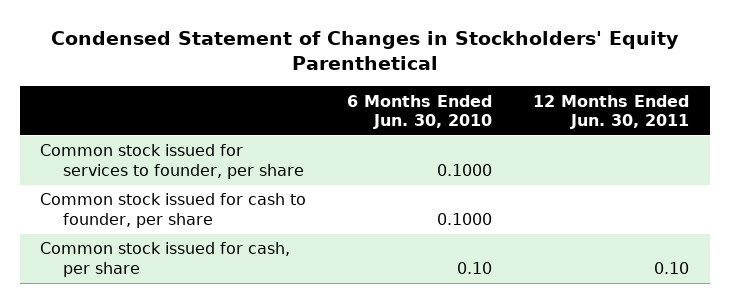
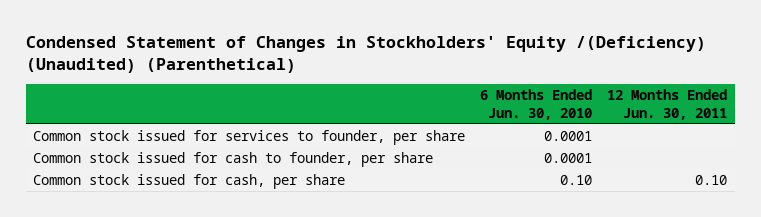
[50,30,679,71] Condensed Statement of Changes in Stockholders' Equity Parenthetical -> [25,35,706,73] Condensed Statement of Changes in Stockholders' Equity /(Deficiency) (Unaudited) (Parenthetical)
[437,164,493,177] 0.1000 -> [544,131,593,142] 0.0001
[437,213,493,226] 0.1000 -> [544,153,593,164] 0.0001

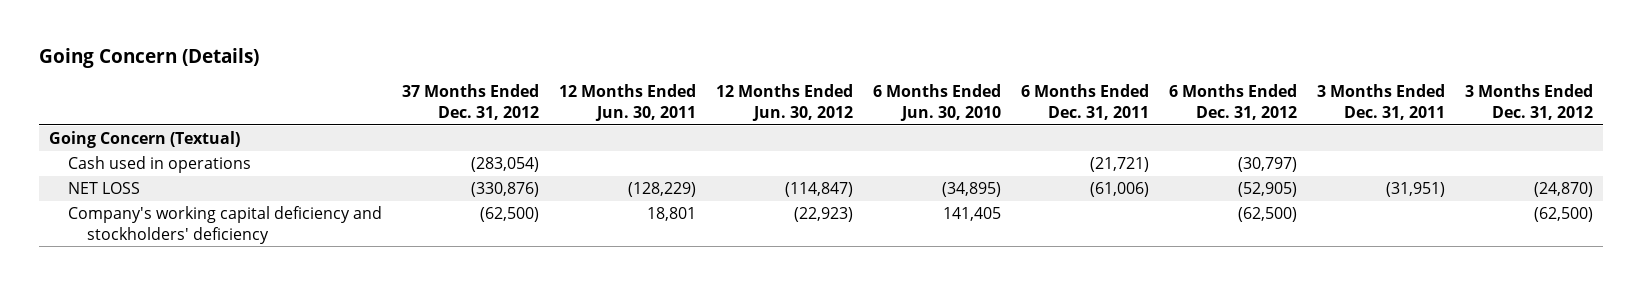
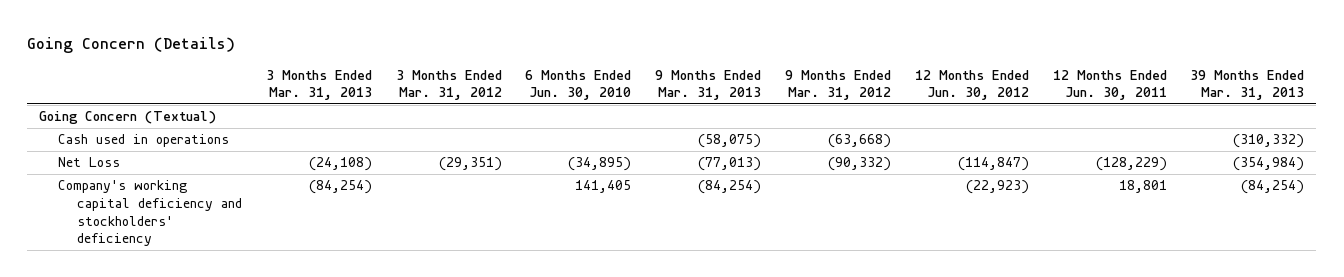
[401,84,539,120] 37 Months Ended Dec. 31, 2012 -> none
[1020,84,1149,120] 6 Months Ended Dec. 31, 2011 -> none
[1168,84,1297,120] 6 Months Ended Dec. 31, 2012 -> none
[1316,84,1445,120] 3 Months Ended Dec. 31, 2011 -> none
[1464,84,1593,120] 3 Months Ended Dec. 31, 2012 -> none
none -> [265,69,372,101] 3 Months Ended Mar. 31, 2013
none -> [395,69,502,101] 3 Months Ended Mar. 31, 2012
none -> [655,69,762,101] 9 Months Ended Mar. 31, 2013
none -> [785,69,892,101] 9 Months Ended Mar. 31, 2012
none -> [1190,69,1305,101] 39 Months Ended Mar. 31, 2013
[67,182,140,195] NET LOSS -> [58,157,121,168] Net Loss

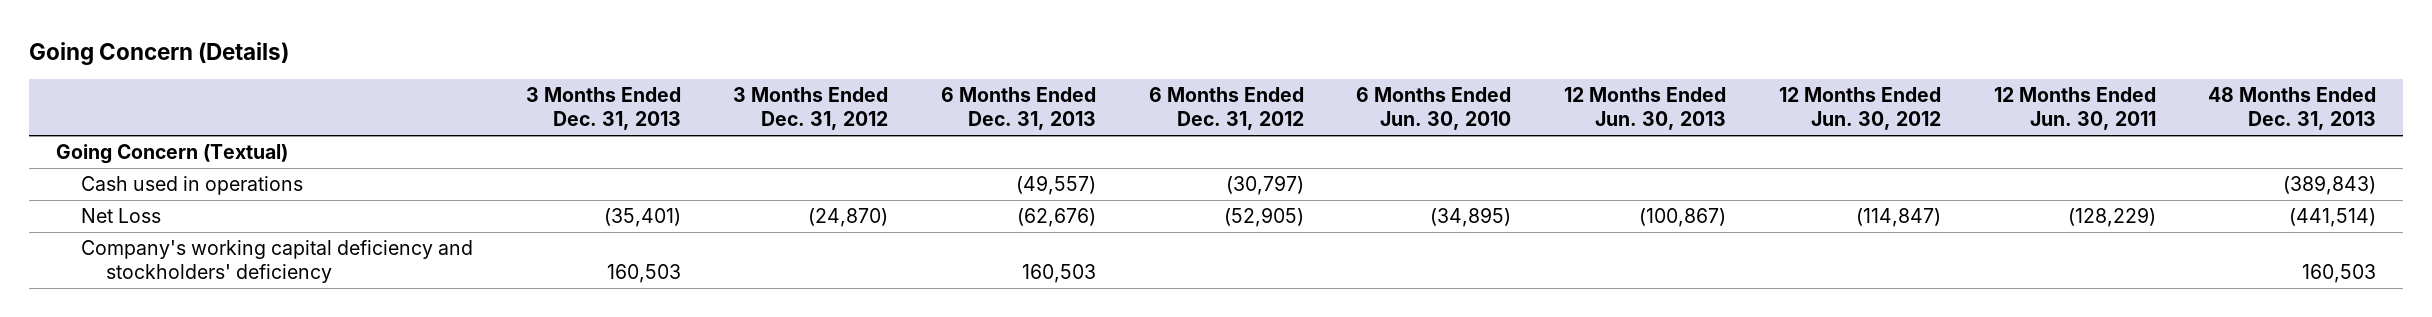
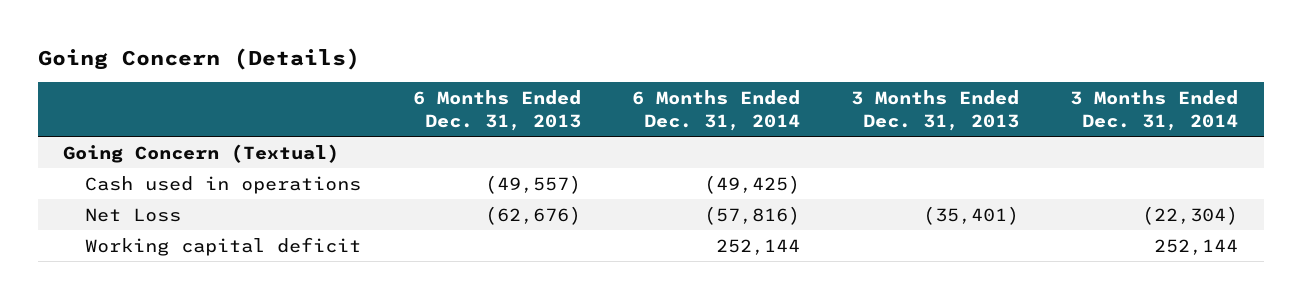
[733,87,889,131] 3 Months Ended Dec. 31, 2012 -> none
[1148,87,1304,131] 6 Months Ended Dec. 31, 2012 -> none
[1356,87,1512,131] 6 Months Ended Jun. 30, 2010 -> none
[1564,87,1727,131] 12 Months Ended Jun. 30, 2013 -> none
[1778,87,1941,131] 12 Months Ended Jun. 30, 2012 -> none
[1993,87,2156,131] 12 Months Ended Jun. 30, 2011 -> none
[2208,87,2377,131] 48 Months Ended Dec. 31, 2013 -> none
none -> [631,90,800,131] 6 Months Ended Dec. 31, 2014
none -> [1070,90,1239,131] 3 Months Ended Dec. 31, 2014
[80,240,473,284] Company's working capital deficiency and stockholders' deficiency -> none
none -> [85,236,362,256] Working capital deficit

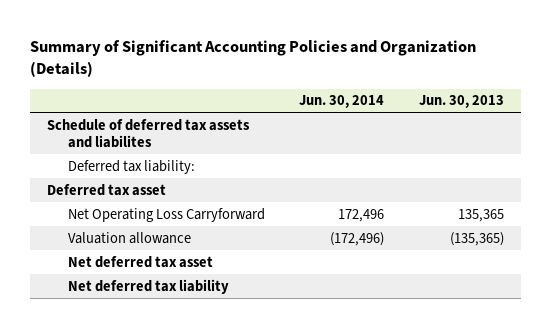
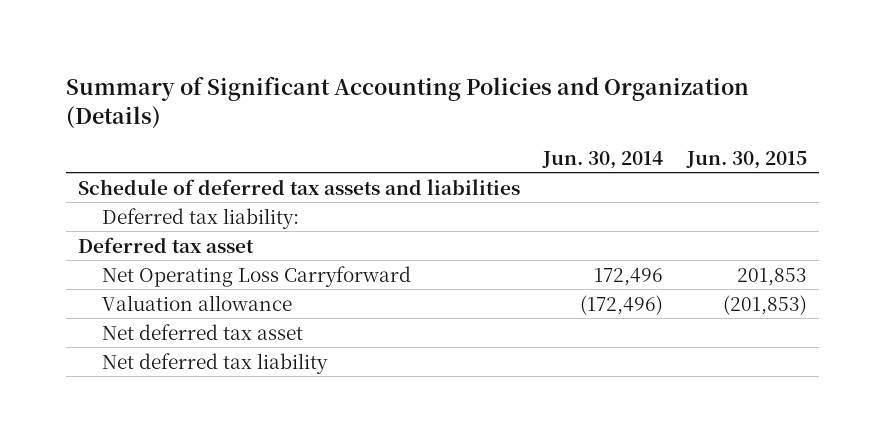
[418,95,504,109] Jun. 30, 2013 -> none
none -> [686,150,808,169] Jun. 30, 2015
[46,118,250,148] Schedule of deferred tax assets and liabilites -> [77,178,520,195] Schedule of deferred tax assets and liabilities

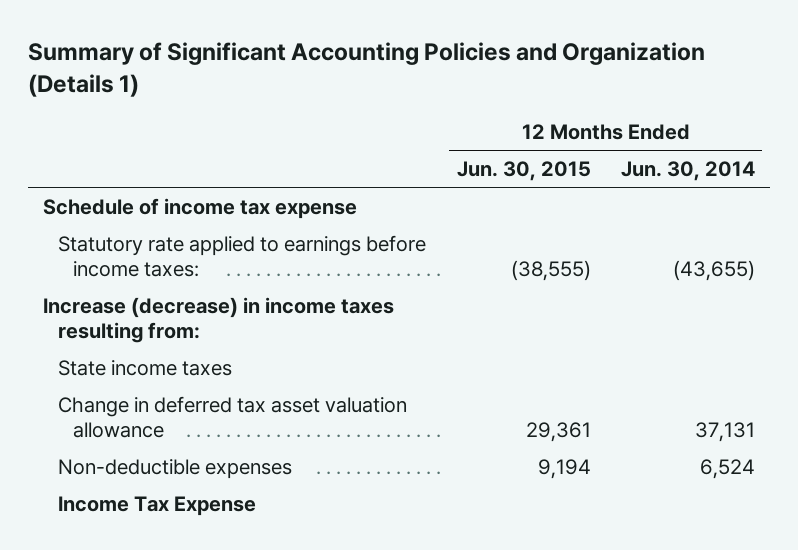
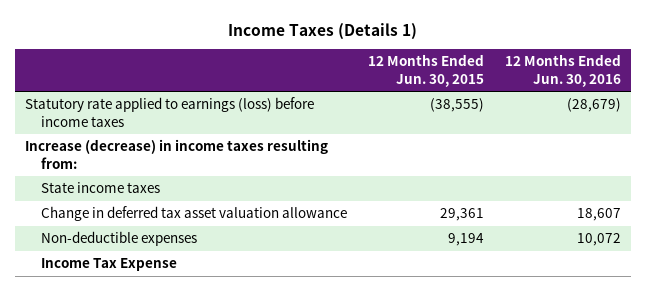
[28,42,706,98] Summary of Significant Accounting Policies and Organization (Details 1) -> [227,22,417,40] Income Taxes (Details 1)
[620,160,755,181] Jun. 30, 2014 -> none
none -> [504,54,621,87] 12 Months Ended Jun. 30, 2016
[43,197,358,219] Schedule of income tax expense -> none
[58,234,427,277] Statutory rate applied to earnings before income taxes: -> [25,97,315,127] Statutory rate applied to earnings (loss) before income taxes

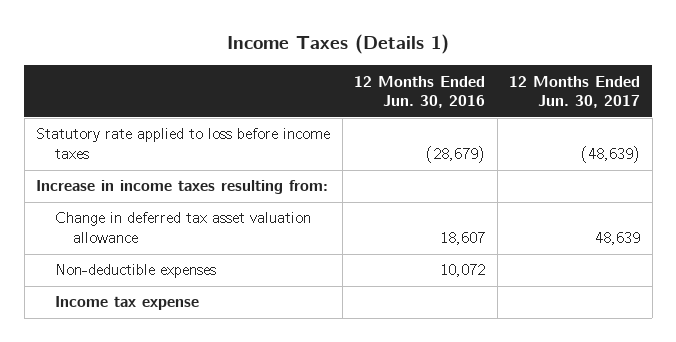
[367,54,484,87] 12 Months Ended Jun. 30, 2015 -> none
none -> [509,75,641,109] 12 Months Ended Jun. 30, 2017
[41,182,161,194] State income taxes -> none
[25,97,315,127] Statutory rate applied to earnings (loss) before income taxes -> [36,128,331,160] Statutory rate applied to loss before income taxes
[25,139,329,169] Increase (decrease) in income taxes resulting from: -> [36,180,329,195] Increase in income taxes resulting from:
[41,258,178,272] Income Tax Expense -> [54,296,199,311] Income tax expense

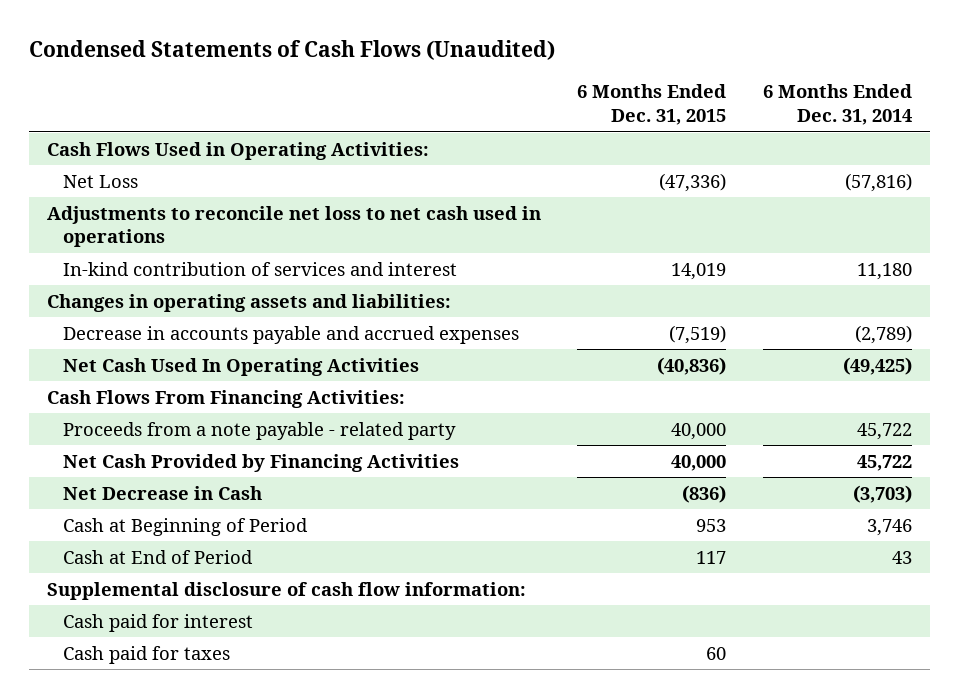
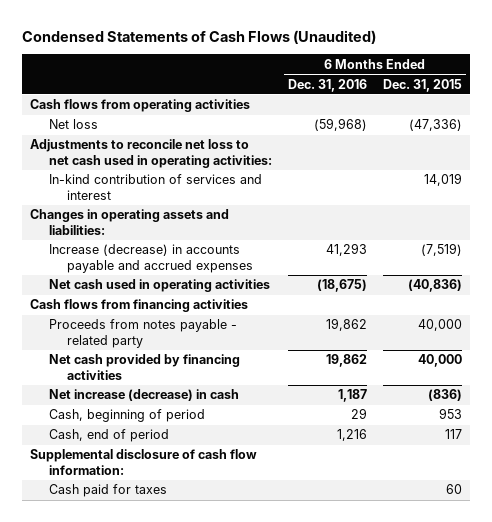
[762,84,912,125] 6 Months Ended Dec. 31, 2014 -> none
none -> [287,78,367,92] Dec. 31, 2016
[46,141,429,160] Cash Flows Used in Operating Activities: -> [30,99,251,113] Cash flows from operating activities
[63,174,139,188] Net Loss -> [48,119,98,130] Net loss
[46,205,541,248] Adjustments to reconcile net loss to net cash used in operations -> [30,139,272,168] Adjustments to reconcile net loss to net cash used in operating activities:
[63,325,520,344] Decrease in accounts payable and accrued expenses -> [48,244,254,273] Increase (decrease) in accounts payable and accrued expenses
[63,357,420,376] Net Cash Used In Operating Activities -> [48,279,270,293] Net cash used in operating activities
[46,389,405,408] Cash Flows From Financing Activities: -> [30,299,249,313] Cash flows from financing activities
[63,421,457,440] Proceeds from a note payable - related party -> [48,319,237,348] Proceeds from notes payable - related party
[63,453,460,472] Net Cash Provided by Financing Activities -> [48,354,240,380] Net cash provided by financing activities
[63,485,263,500] Net Decrease in Cash -> [48,389,239,402] Net increase (decrease) in cash
[63,517,309,536] Cash at Beginning of Period -> [48,409,205,423] Cash, beginning of period
[63,549,254,564] Cash at End of Period -> [48,429,169,443] Cash, end of period
[63,613,254,632] Cash paid for interest -> none

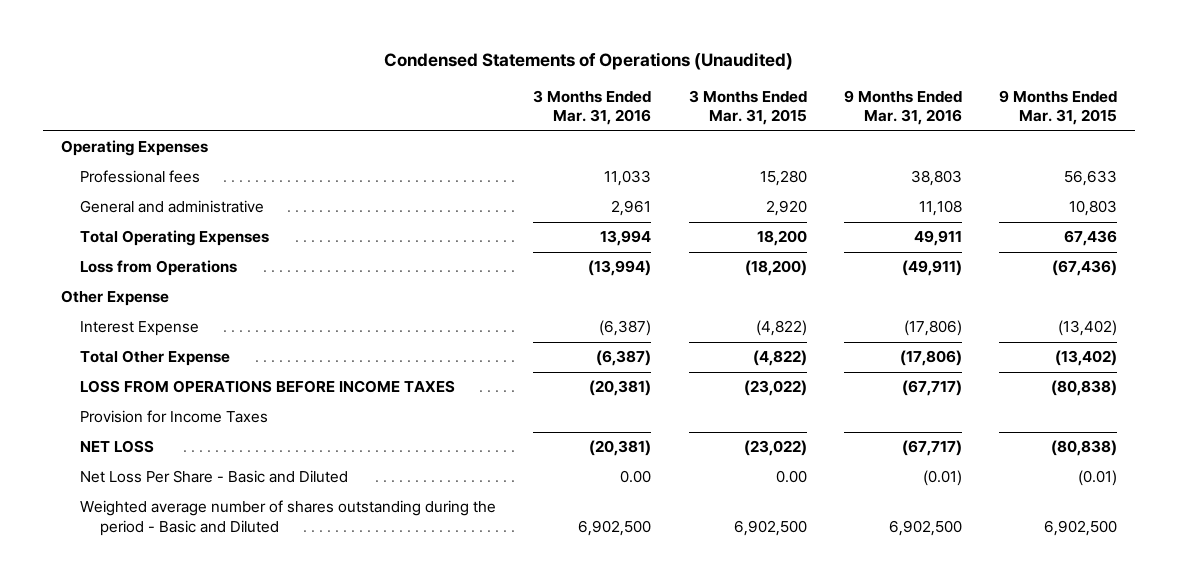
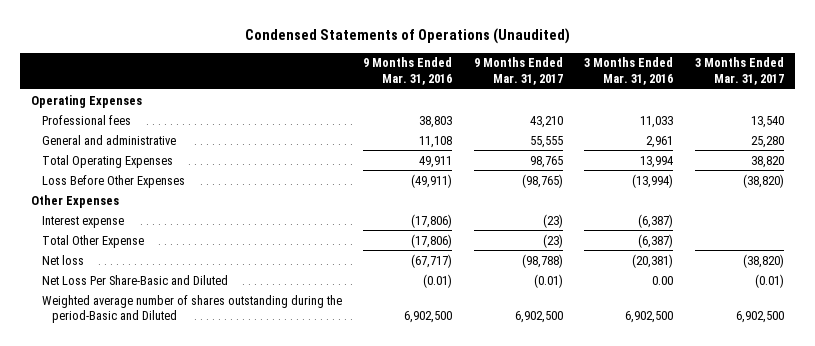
[688,89,807,126] 3 Months Ended Mar. 31, 2015 -> none
[998,89,1117,126] 9 Months Ended Mar. 31, 2015 -> none
none -> [473,57,563,86] 9 Months Ended Mar. 31, 2017
none -> [694,57,784,86] 3 Months Ended Mar. 31, 2017
[80,260,238,277] Loss from Operations -> [41,174,185,188] Loss Before Other Expenses
[61,290,170,307] Other Expense -> [31,194,120,208] Other Expenses
[80,321,200,337] Interest Expense -> [41,215,124,228] Interest expense
[80,380,456,394] LOSS FROM OPERATIONS BEFORE INCOME TAXES -> none
[80,410,269,424] Provision for Income Taxes -> none
[80,440,155,454] NET LOSS -> [41,254,84,265] Net loss
[80,470,349,484] Net Loss Per Share - Basic and Diluted -> [41,274,228,285] Net Loss Per Share-Basic and Diluted
[80,500,497,536] Weighted average number of shares outstanding during the period - Basic and Diluted -> [41,294,342,324] Weighted average number of shares outstanding during the period-Basic and Diluted

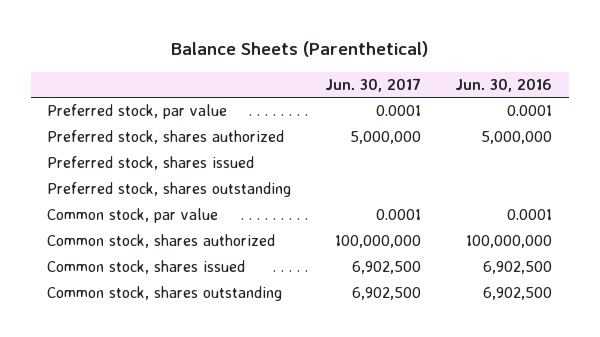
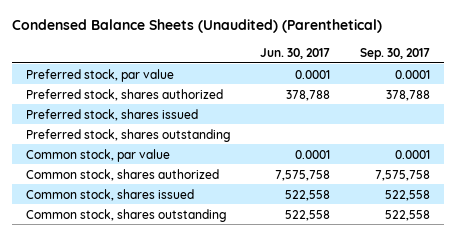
[170,41,428,58] Balance Sheets (Parenthetical) -> [11,19,382,34] Condensed Balance Sheets (Unaudited) (Parenthetical)
[455,77,553,92] Jun. 30, 2016 -> none
none -> [359,48,430,61] Sep. 30, 2017
[350,131,422,145] 5,000,000 -> [286,89,331,101] 378,788
[335,235,422,249] 100,000,000 -> [275,169,331,181] 7,575,758
[352,261,422,275] 6,902,500 -> [285,189,331,201] 522,558
[352,287,422,301] 6,902,500 -> [285,209,331,221] 522,558

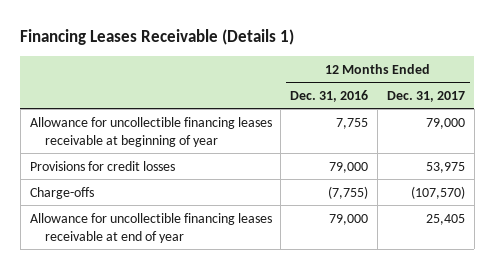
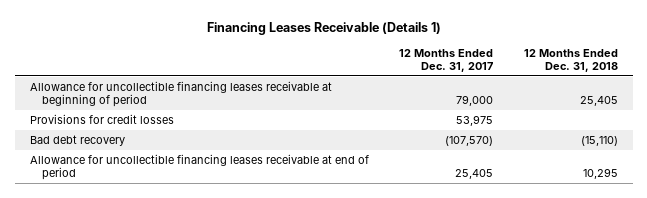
[290,89,369,102] Dec. 31, 2016 -> none
none -> [523,48,618,72] 12 Months Ended Dec. 31, 2018
[29,116,272,147] Allowance for uncollectible financing leases receivable at beginning of year -> [29,81,332,108] Allowance for uncollectible financing leases receivable at beginning of period
[29,186,94,199] Charge-offs -> [29,135,125,147] Bad debt recovery
[29,212,272,243] Allowance for uncollectible financing leases receivable at end of year -> [29,154,369,181] Allowance for uncollectible financing leases receivable at end of period

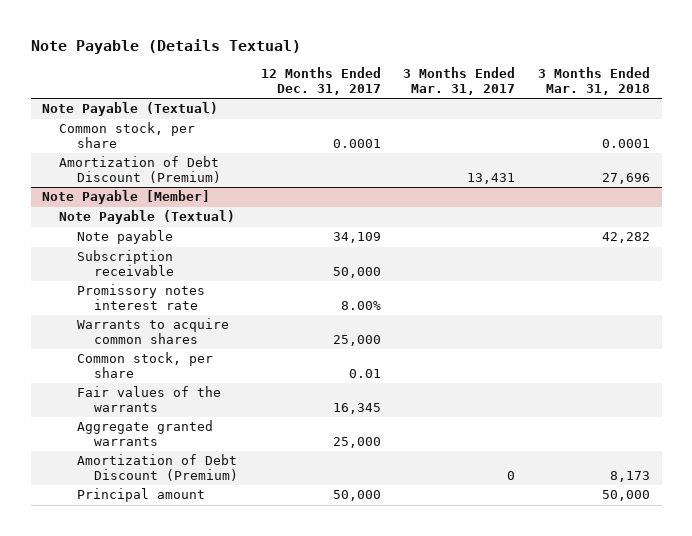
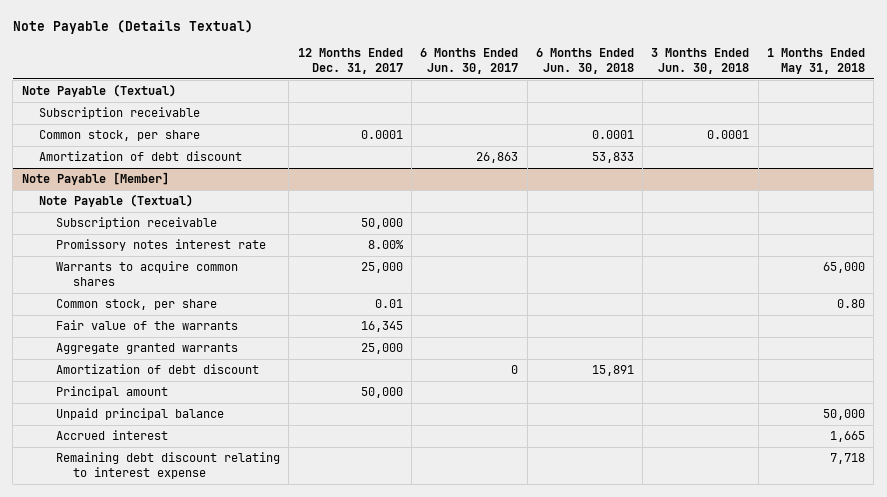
[403,67,516,96] 3 Months Ended Mar. 31, 2017 -> none
[538,67,651,96] 3 Months Ended Mar. 31, 2018 -> none
none -> [420,48,519,74] 6 Months Ended Jun. 30, 2017
none -> [535,48,634,74] 6 Months Ended Jun. 30, 2018
none -> [651,48,750,74] 3 Months Ended Jun. 30, 2018
none -> [767,48,866,74] 1 Months Ended May 31, 2018
none -> [38,107,200,120] Subscription receivable
[59,156,221,184] Amortization of Debt Discount (Premium) -> [38,151,242,162] Amortization of debt discount
[76,230,173,245] Note payable -> none
[76,386,221,413] Fair values of the warrants -> [56,320,239,331] Fair value of the warrants
[76,454,238,482] Amortization of Debt Discount (Premium) -> [56,364,260,375] Amortization of debt discount
none -> [56,408,225,421] Unpaid principal balance
none -> [56,430,169,441] Accrued interest
none -> [56,452,281,479] Remaining debt discount relating to interest expense

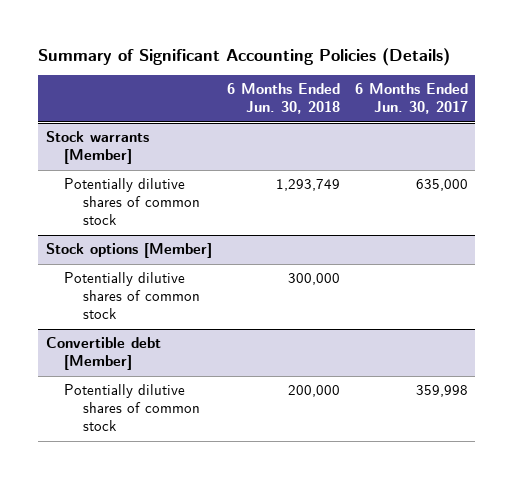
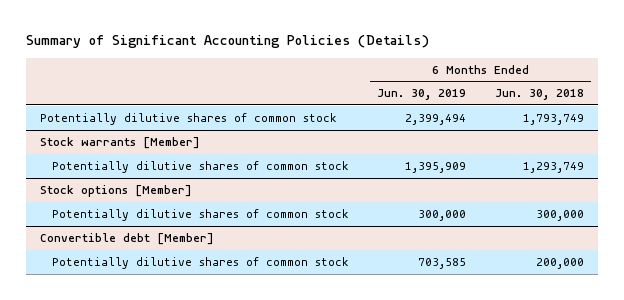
[354,83,468,115] 6 Months Ended Jun. 30, 2017 -> none
none -> [377,89,467,101] Jun. 30, 2019
none -> [40,112,338,125] Potentially dilutive shares of common stock

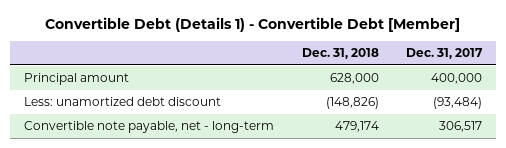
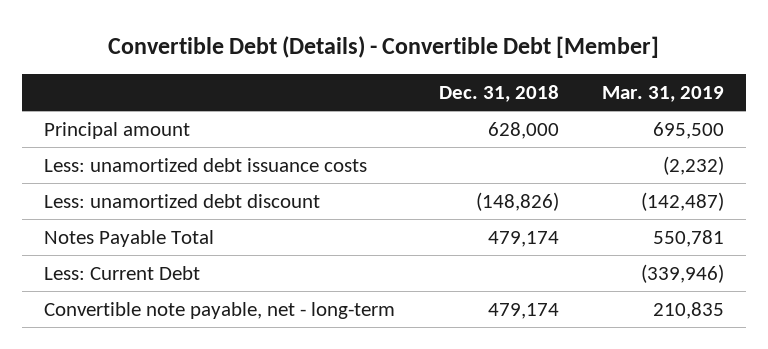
[45,17,461,33] Convertible Debt (Details 1) - Convertible Debt [Member] -> [108,35,660,58] Convertible Debt (Details) - Convertible Debt [Member]
[406,48,484,60] Dec. 31, 2017 -> none
none -> [602,85,725,102] Mar. 31, 2019
none -> [43,157,367,172] Less: unamortized debt issuance costs
none -> [43,229,214,247] Notes Payable Total
none -> [43,265,200,280] Less: Current Debt

